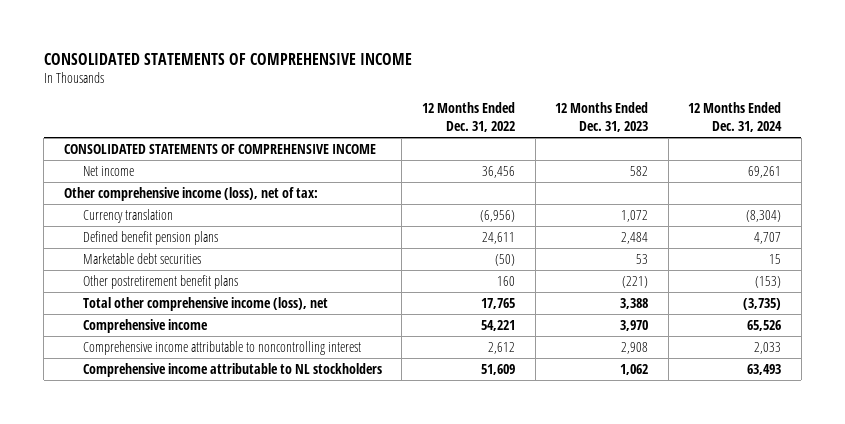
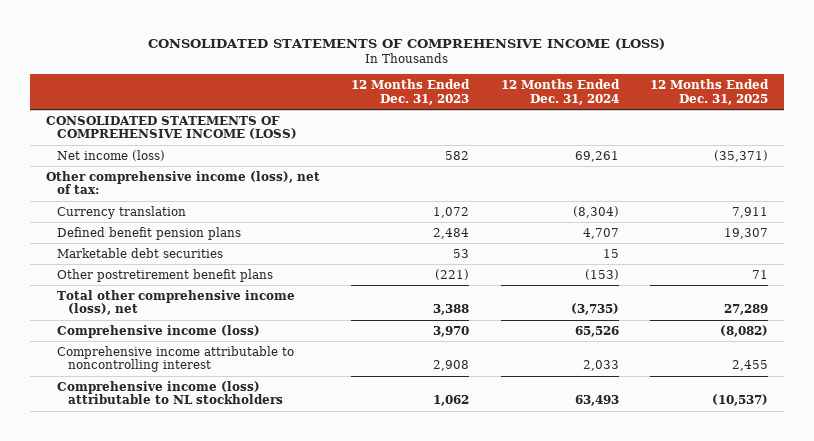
[43,52,412,65] CONSOLIDATED STATEMENTS OF COMPREHENSIVE INCOME -> [148,37,666,50] CONSOLIDATED STATEMENTS OF COMPREHENSIVE INCOME (LOSS)
[422,102,516,132] 12 Months Ended Dec. 31, 2022 -> none
none -> [650,78,770,105] 12 Months Ended Dec. 31, 2025
[63,144,376,155] CONSOLIDATED STATEMENTS OF COMPREHENSIVE INCOME -> [45,115,298,140] CONSOLIDATED STATEMENTS OF COMPREHENSIVE INCOME (LOSS)
[82,166,134,177] Net income -> [57,149,166,161] Net income (loss)
[82,319,208,334] Comprehensive income -> [57,324,261,338] Comprehensive income (loss)
[82,363,382,378] Comprehensive income attributable to NL stockholders -> [57,380,284,405] Comprehensive income (loss) attributable to NL stockholders

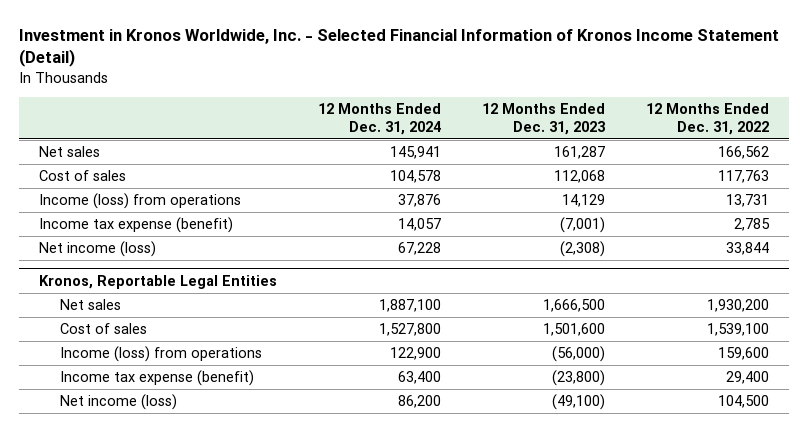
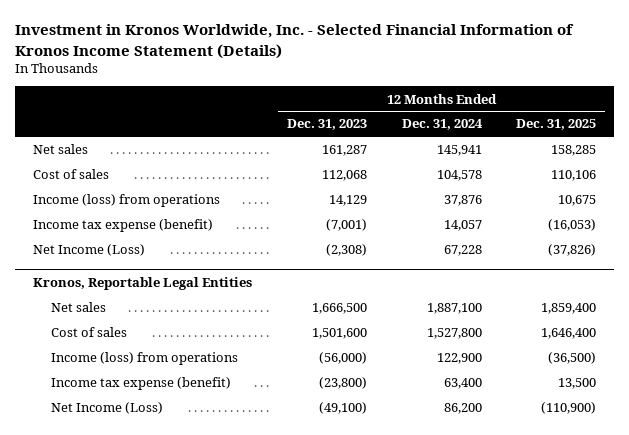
[18,29,779,68] Investment in Kronos Worldwide, Inc. - Selected Financial Information of Kronos Income Statement (Detail) -> [15,24,575,59] Investment in Kronos Worldwide, Inc. - Selected Financial Information of Kronos Income Statement (Details)
[645,103,769,136] 12 Months Ended Dec. 31, 2022 -> none
none -> [516,119,597,131] Dec. 31, 2025
[39,240,157,257] Net income (loss) -> [32,244,145,257] Net Income (Loss)
[59,393,177,410] Net income (loss) -> [50,402,163,415] Net Income (Loss)

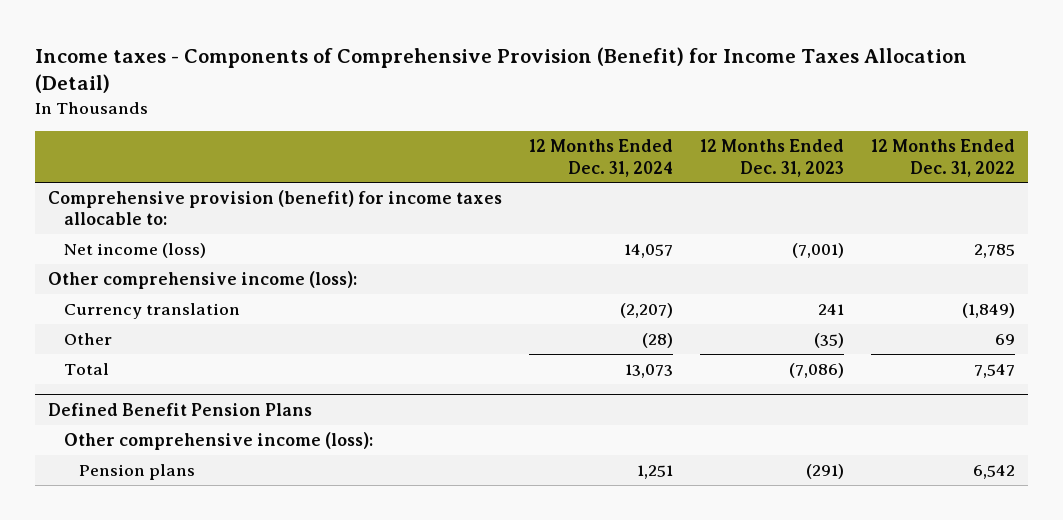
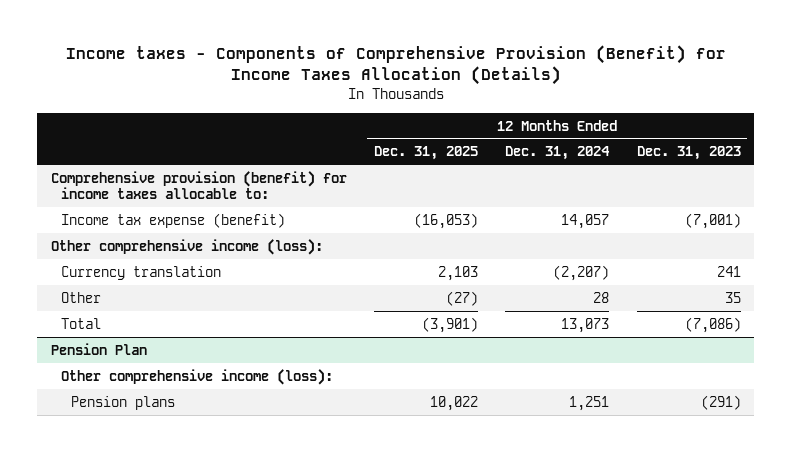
[35,46,968,93] Income taxes - Components of Comprehensive Provision (Benefit) for Income Taxes Allocation (Detail) -> [65,44,726,86] Income taxes - Components of Comprehensive Provision (Benefit) for Income Taxes Allocation (Details)
[870,139,1015,177] 12 Months Ended Dec. 31, 2022 -> none
none -> [374,146,479,161] Dec. 31, 2025
[63,243,206,259] Net income (loss) -> [60,212,285,228] Income tax expense (benefit)
[642,333,674,349] (28) -> [593,291,610,303] 28
[813,333,844,349] (35) -> [724,291,741,303] 35
[48,402,313,416] Defined Benefit Pension Plans -> [50,342,147,355] Pension Plan

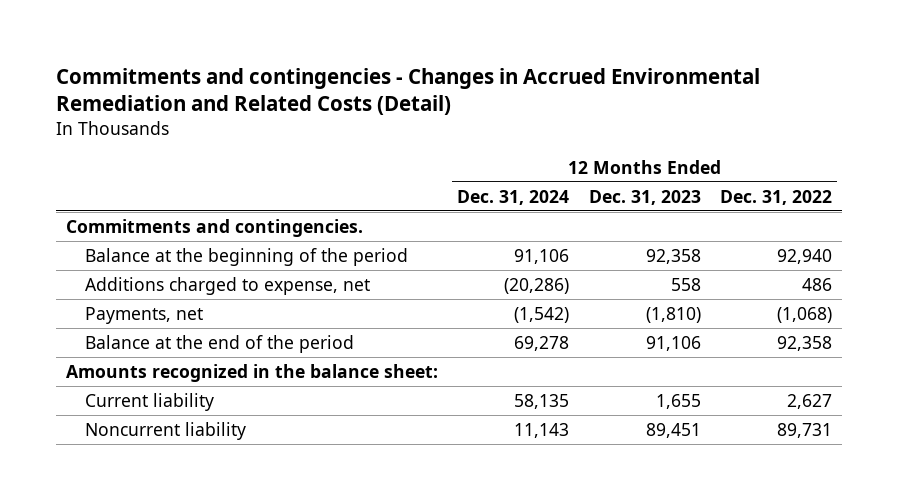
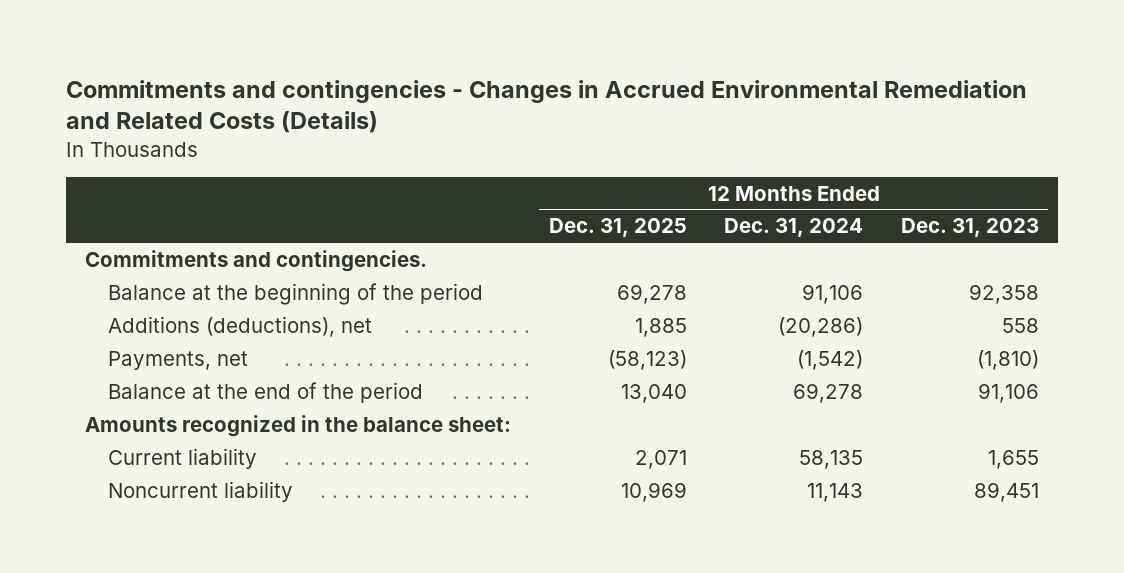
[56,67,761,116] Commitments and contingencies - Changes in Accrued Environmental Remediation and Related Costs (Detail) -> [66,79,1028,134] Commitments and contingencies - Changes in Accrued Environmental Remediation and Related Costs (Details)
[720,189,833,205] Dec. 31, 2022 -> none
none -> [548,218,687,238] Dec. 31, 2025
[84,276,370,295] Additions charged to expense, net -> [107,315,372,337] Additions (deductions), net

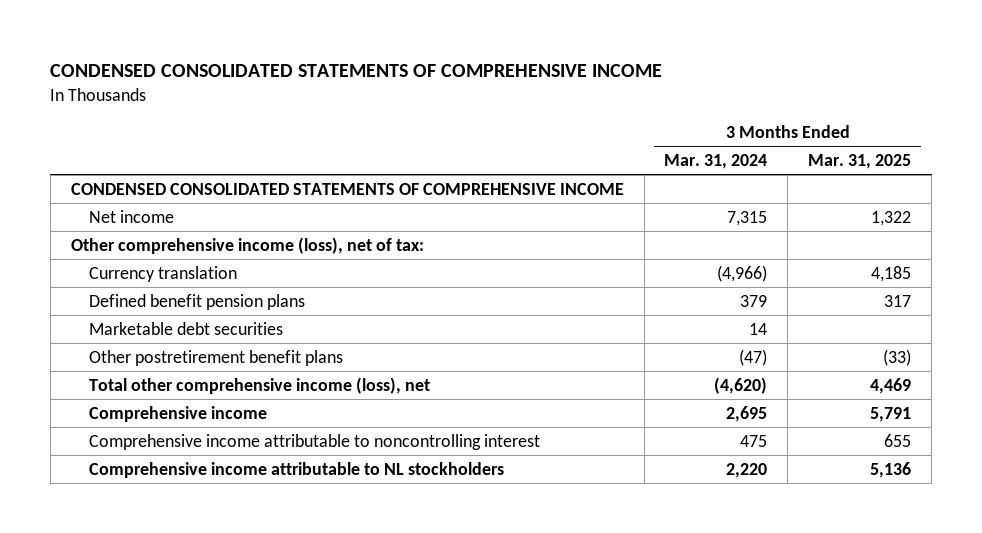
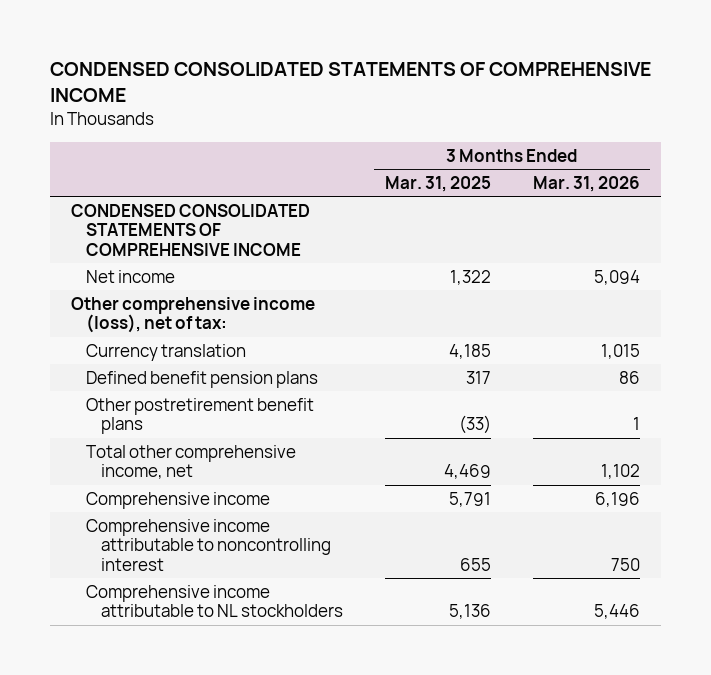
[664,153,768,169] Mar. 31, 2024 -> none
none -> [532,175,640,192] Mar. 31, 2026
[89,321,284,335] Marketable debt securities -> none
[89,376,431,394] Total other comprehensive income (loss), net -> [85,444,296,480] Total other comprehensive income, net

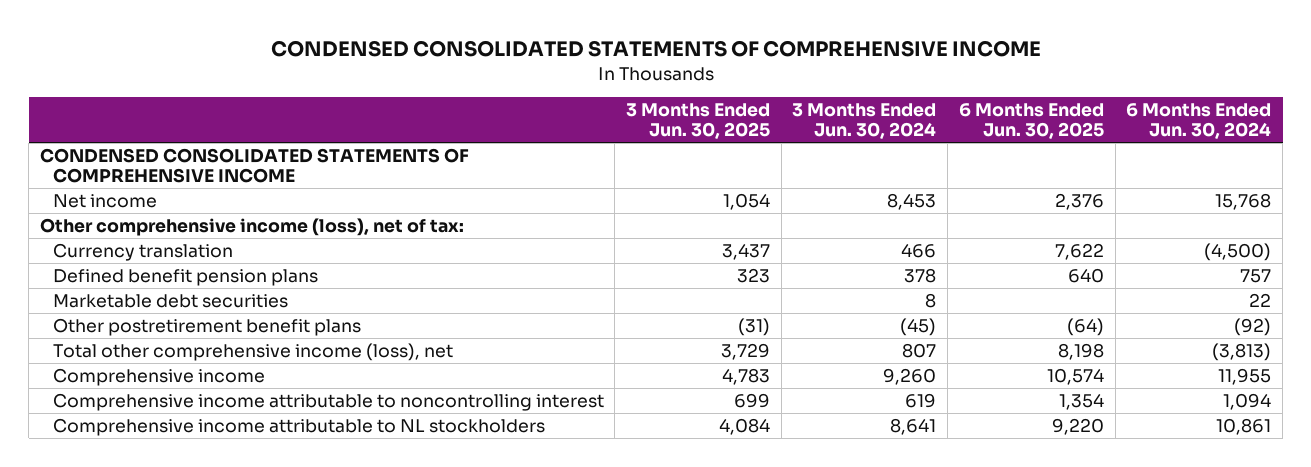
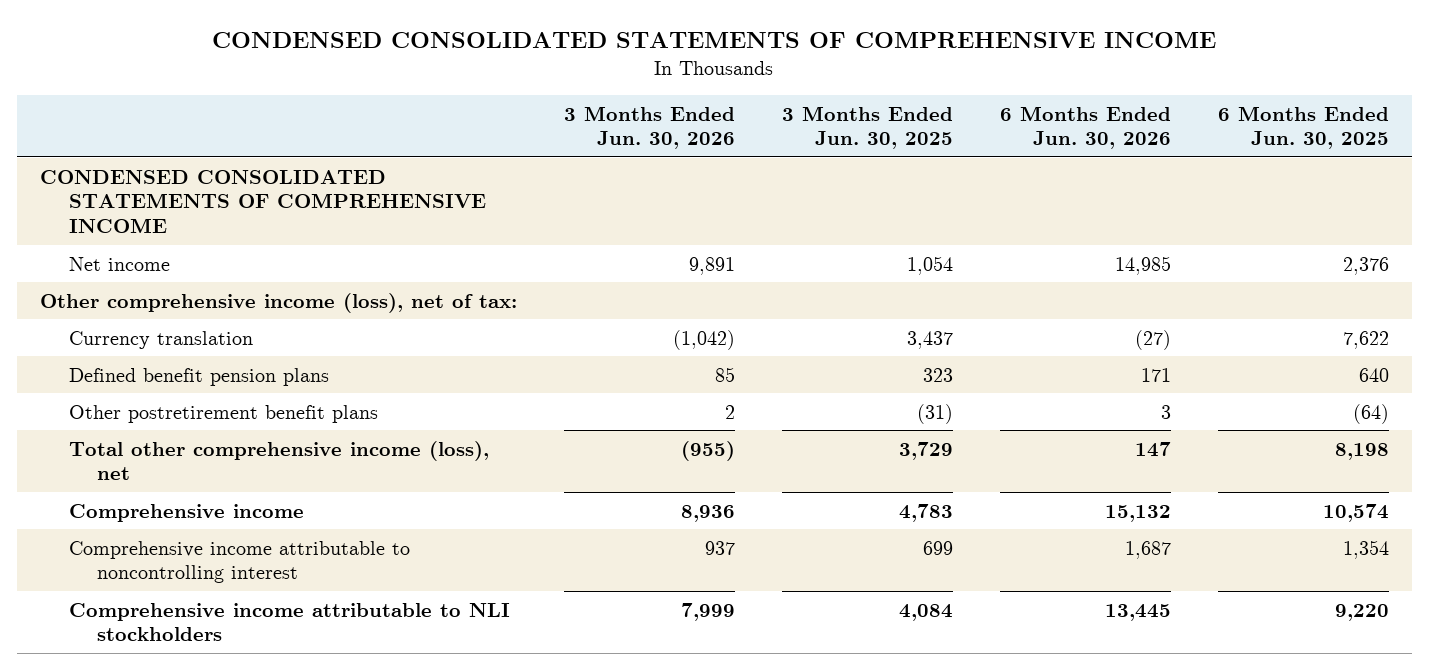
[792,103,937,140] 3 Months Ended Jun. 30, 2024 -> none
[1126,103,1272,140] 6 Months Ended Jun. 30, 2024 -> none
none -> [564,105,736,150] 3 Months Ended Jun. 30, 2026
none -> [999,105,1171,150] 6 Months Ended Jun. 30, 2026
[52,293,288,308] Marketable debt securities -> none
[52,417,545,436] Comprehensive income attributable to NL stockholders -> [68,602,510,642] Comprehensive income attributable to NLI stockholders

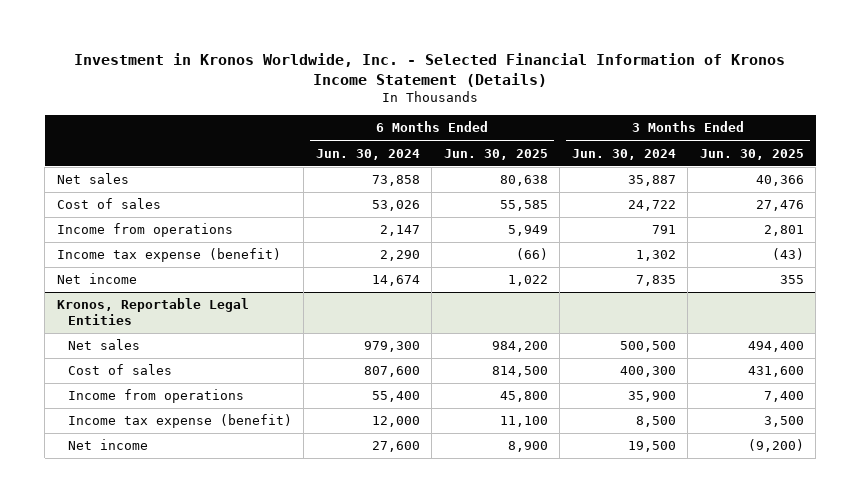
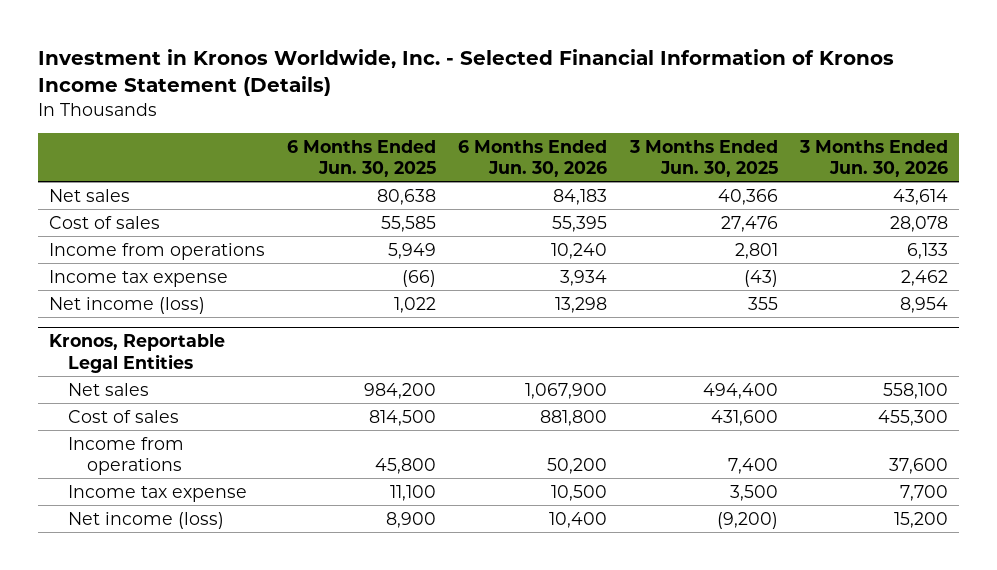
[315,148,420,160] Jun. 30, 2024 -> none
[571,148,676,160] Jun. 30, 2024 -> none
none -> [458,139,608,178] 6 Months Ended Jun. 30, 2026
none -> [798,139,948,178] 3 Months Ended Jun. 30, 2026
[56,248,281,263] Income tax expense (benefit) -> [48,269,228,287] Income tax expense
[56,273,137,285] Net income -> [48,296,205,314] Net income (loss)
[67,414,292,429] Income tax expense (benefit) -> [68,484,248,502] Income tax expense
[67,439,148,451] Net income -> [68,511,225,529] Net income (loss)

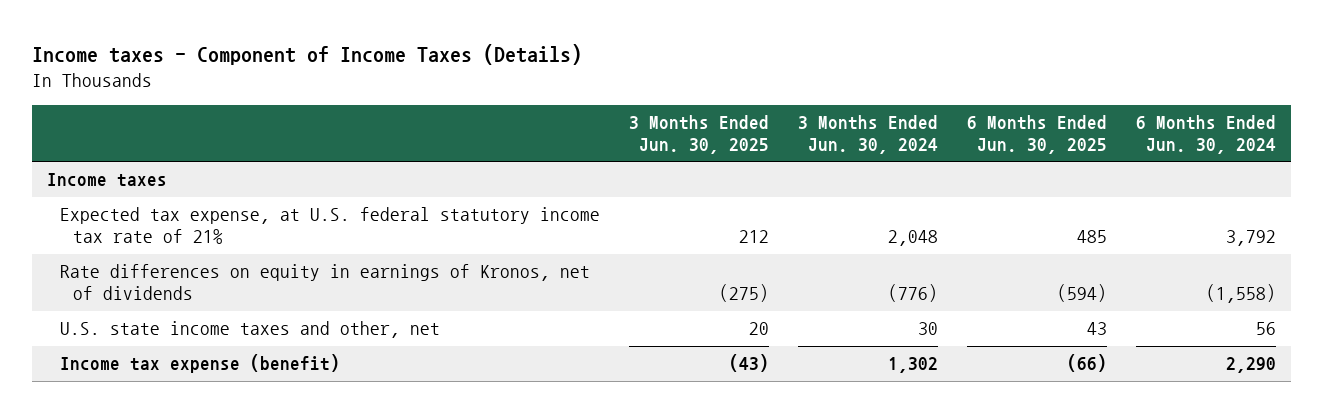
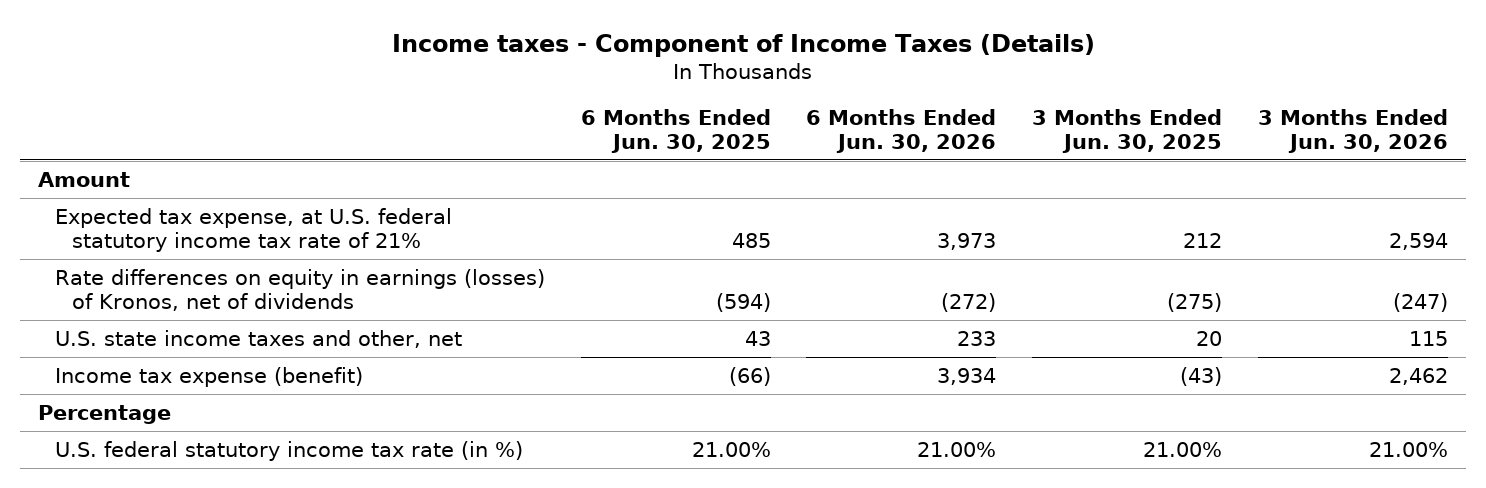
[798,114,939,154] 3 Months Ended Jun. 30, 2024 -> none
[1136,114,1277,154] 6 Months Ended Jun. 30, 2024 -> none
none -> [806,109,997,153] 6 Months Ended Jun. 30, 2026
none -> [1258,109,1449,153] 3 Months Ended Jun. 30, 2026
[46,173,167,188] Income taxes -> none
none -> [38,171,131,187] Amount
[60,264,591,301] Rate differences on equity in earnings of Kronos, net of dividends -> [54,268,545,311] Rate differences on equity in earnings (losses) of Kronos, net of dividends
none -> [38,404,172,424] Percentage
none -> [54,440,523,461] U.S. federal statutory income tax rate (in %)

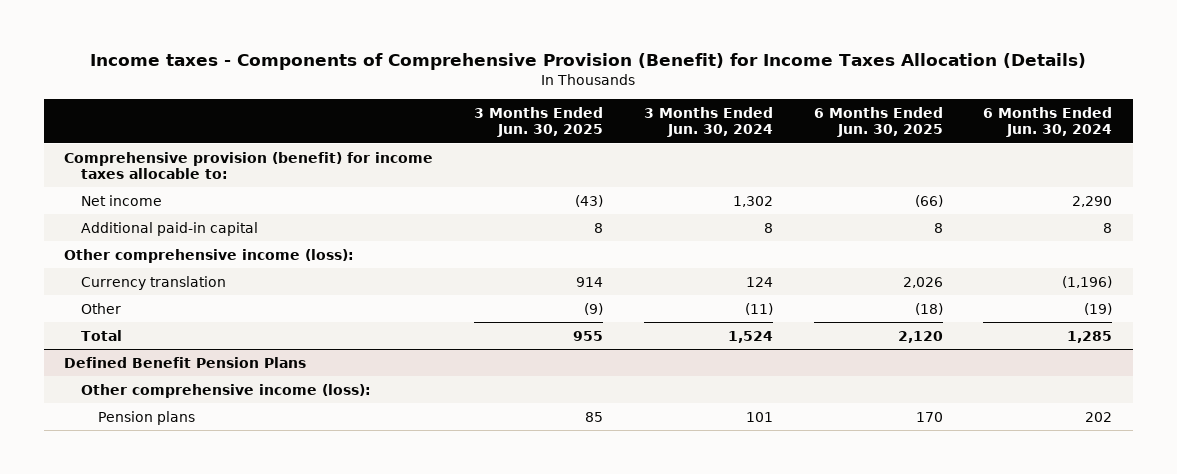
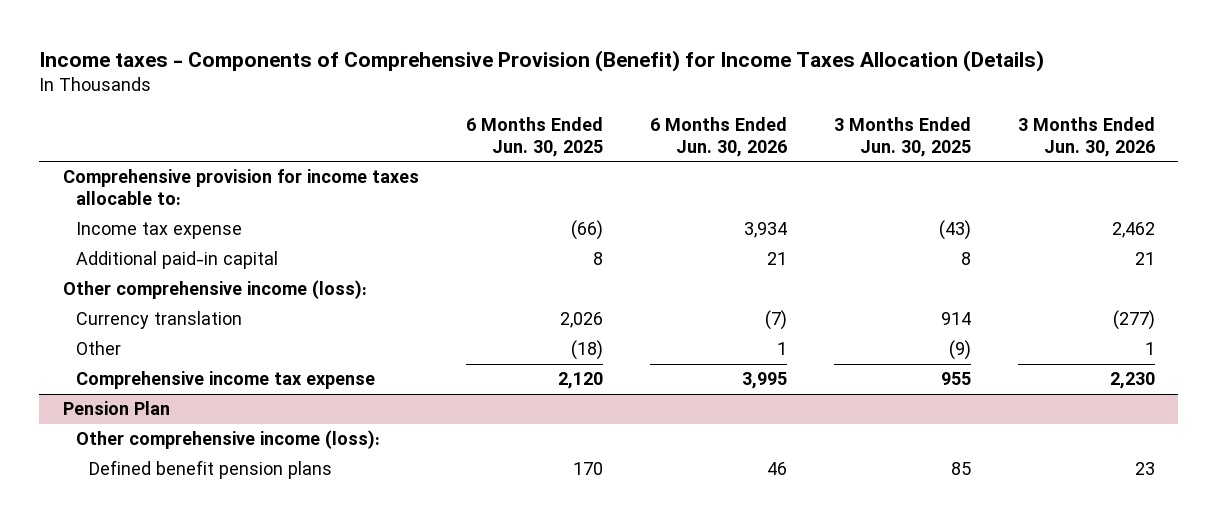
[643,107,773,138] 3 Months Ended Jun. 30, 2024 -> none
[983,107,1113,138] 6 Months Ended Jun. 30, 2024 -> none
none -> [649,116,787,157] 6 Months Ended Jun. 30, 2026
none -> [1017,116,1155,157] 3 Months Ended Jun. 30, 2026
[64,151,434,180] Comprehensive provision (benefit) for income taxes allocable to: -> [62,169,419,205] Comprehensive provision for income taxes allocable to:
[81,194,163,206] Net income -> [75,222,242,240] Income tax expense
[81,329,123,341] Total -> [75,371,375,390] Comprehensive income tax expense
[64,356,307,368] Defined Benefit Pension Plans -> [62,401,170,416] Pension Plan
[98,410,196,425] Pension plans -> [88,460,332,480] Defined benefit pension plans

